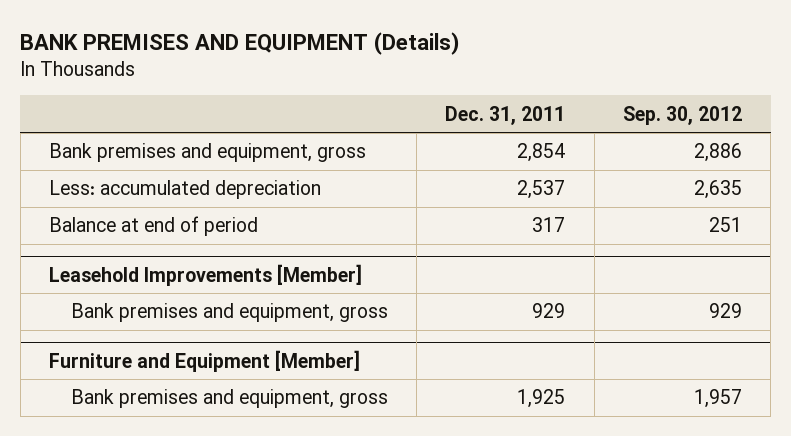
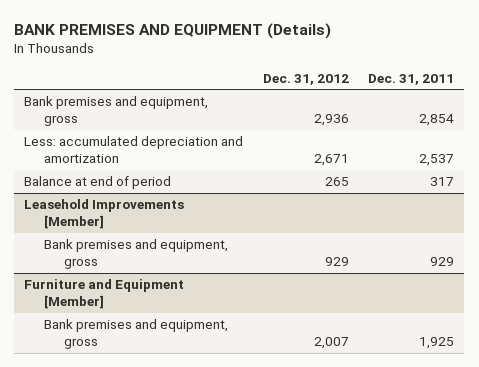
[622,105,742,125] Sep. 30, 2012 -> none
none -> [262,73,349,85] Dec. 31, 2012
[48,180,321,200] Less: accumulated depreciation -> [24,136,244,164] Less: accumulated depreciation and amortization

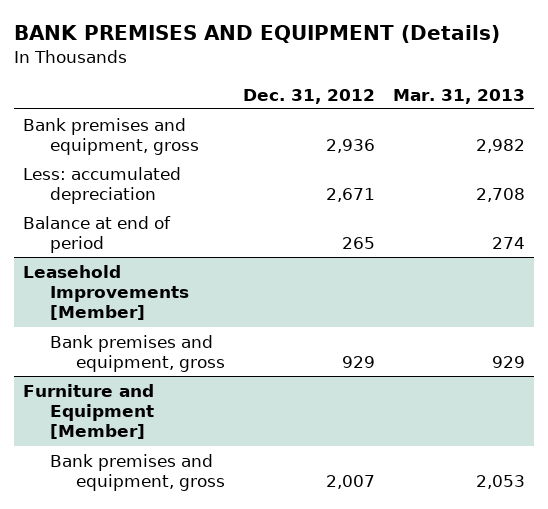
[368,73,455,85] Dec. 31, 2011 -> none
none -> [392,88,525,104] Mar. 31, 2013
[24,136,244,164] Less: accumulated depreciation and amortization -> [22,166,181,205] Less: accumulated depreciation

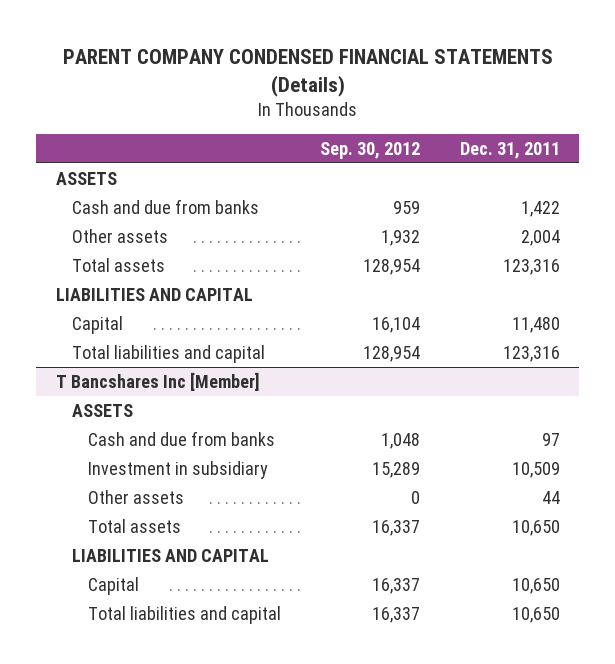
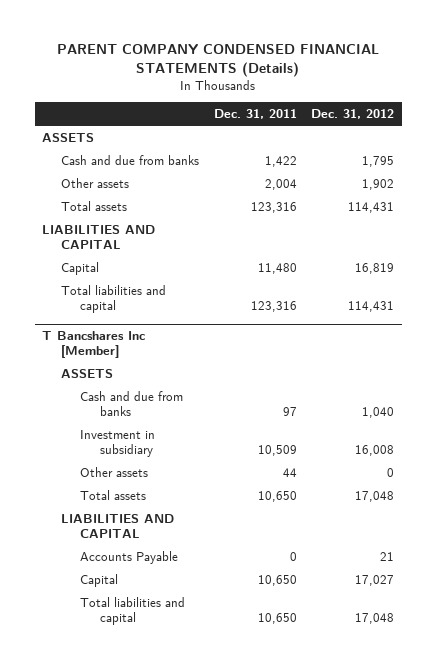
[320,141,421,159] Sep. 30, 2012 -> none
none -> [311,108,395,119] Dec. 31, 2012
none -> [80,550,179,564] Accounts Payable

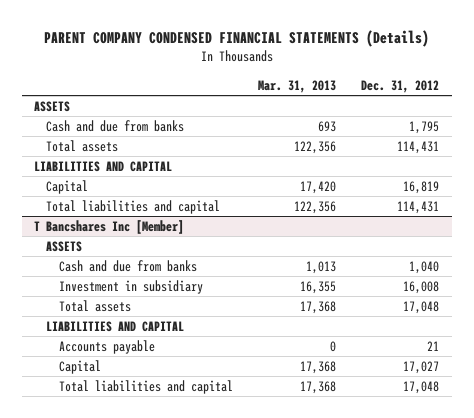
[213,108,297,119] Dec. 31, 2011 -> none
none -> [257,79,336,93] Mar. 31, 2013
[61,177,130,188] Other assets -> none
[80,466,149,477] Other assets -> none
[80,550,179,564] Accounts Payable -> [58,340,155,355] Accounts payable

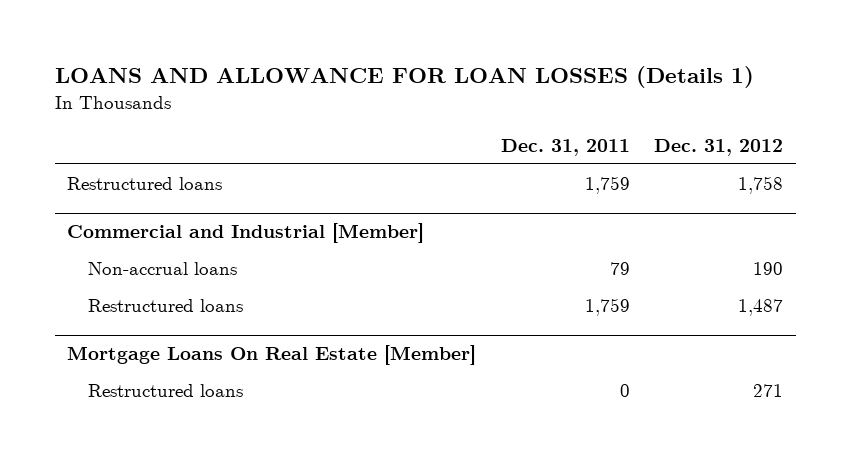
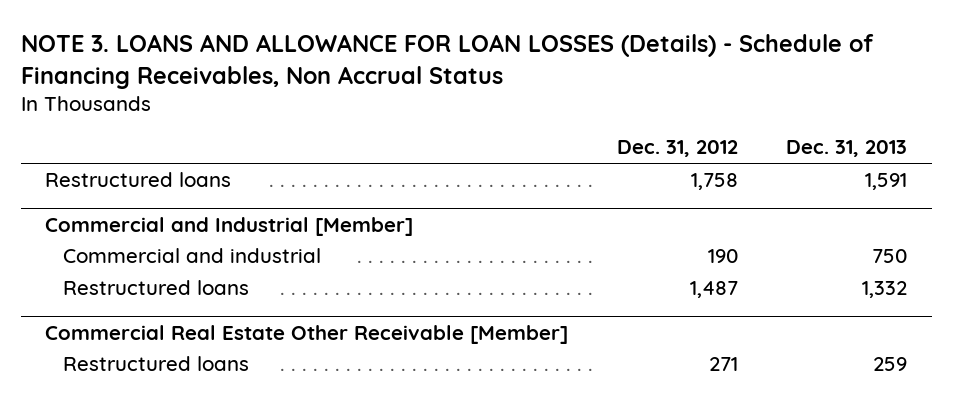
[54,66,754,89] LOANS AND ALLOWANCE FOR LOAN LOSSES (Details 1) -> [21,34,875,89] NOTE 3. LOANS AND ALLOWANCE FOR LOAN LOSSES (Details) - Schedule of Financing Receivables, Non Accrual Status
[500,138,630,156] Dec. 31, 2011 -> none
none -> [786,140,908,158] Dec. 31, 2013
[87,261,237,275] Non-accrual loans -> [62,247,321,263] Commercial and industrial
[66,345,476,366] Mortgage Loans On Real Estate [Member] -> none
none -> [45,324,569,344] Commercial Real Estate Other Receivable [Member]

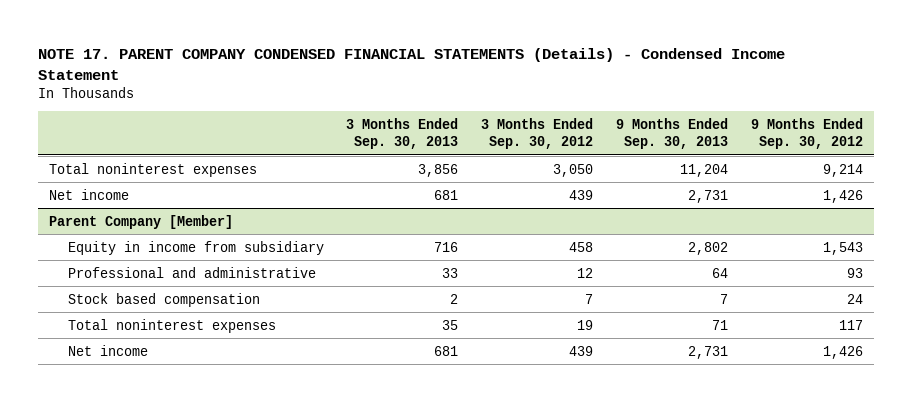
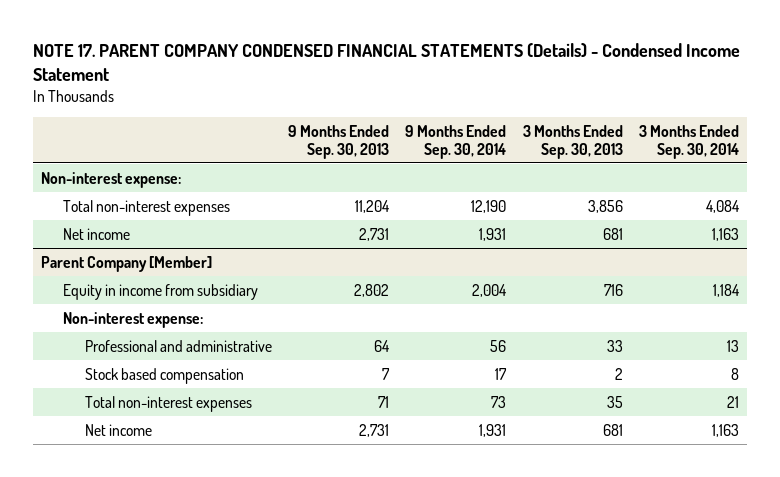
[481,118,594,150] 3 Months Ended Sep. 30, 2012 -> none
[750,118,863,150] 9 Months Ended Sep. 30, 2012 -> none
none -> [405,124,507,159] 9 Months Ended Sep. 30, 2014
none -> [639,124,740,159] 3 Months Ended Sep. 30, 2014
none -> [40,171,181,188] Non-interest expense:
[49,162,258,177] Total noninterest expenses -> [62,199,230,216] Total non-interest expenses
none -> [62,311,203,328] Non-interest expense:
[67,318,276,333] Total noninterest expenses -> [84,395,252,412] Total non-interest expenses

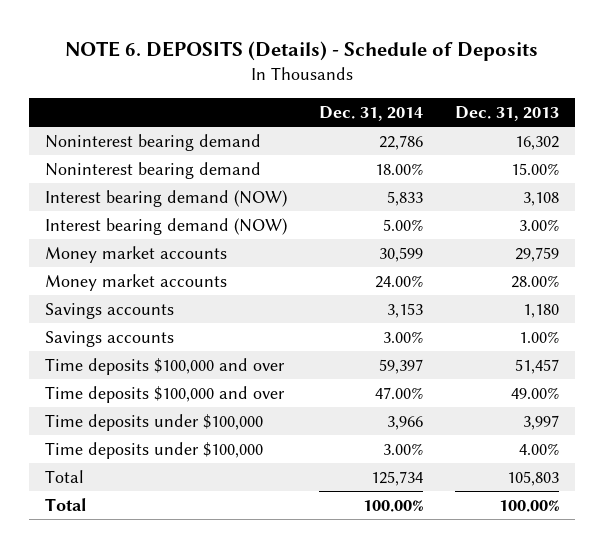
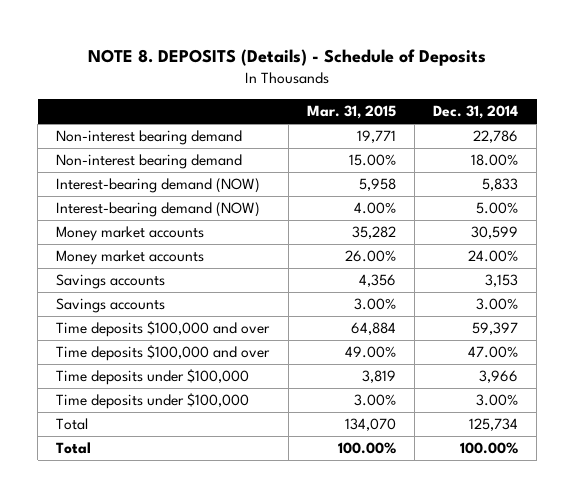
[64,41,538,62] NOTE 6. DEPOSITS (Details) - Schedule of Deposits -> [88,48,487,66] NOTE 8. DEPOSITS (Details) - Schedule of Deposits
[455,106,560,122] Dec. 31, 2013 -> none
none -> [306,105,396,120] Mar. 31, 2015
[44,133,261,151] Noninterest bearing demand -> [56,130,243,146] Non-interest bearing demand
[44,161,261,179] Noninterest bearing demand -> [56,154,243,170] Non-interest bearing demand
[44,189,287,207] Interest bearing demand (NOW) -> [56,178,261,194] Interest-bearing demand (NOW)
[44,217,287,235] Interest bearing demand (NOW) -> [56,202,261,218] Interest-bearing demand (NOW)

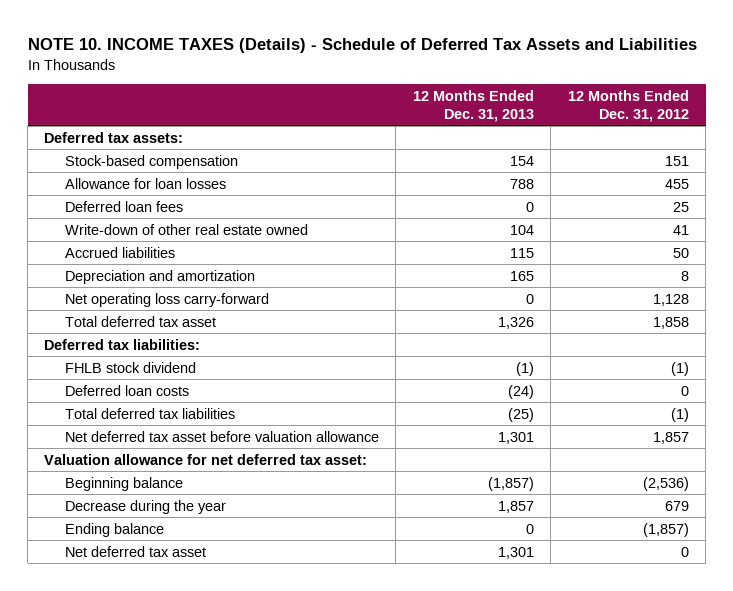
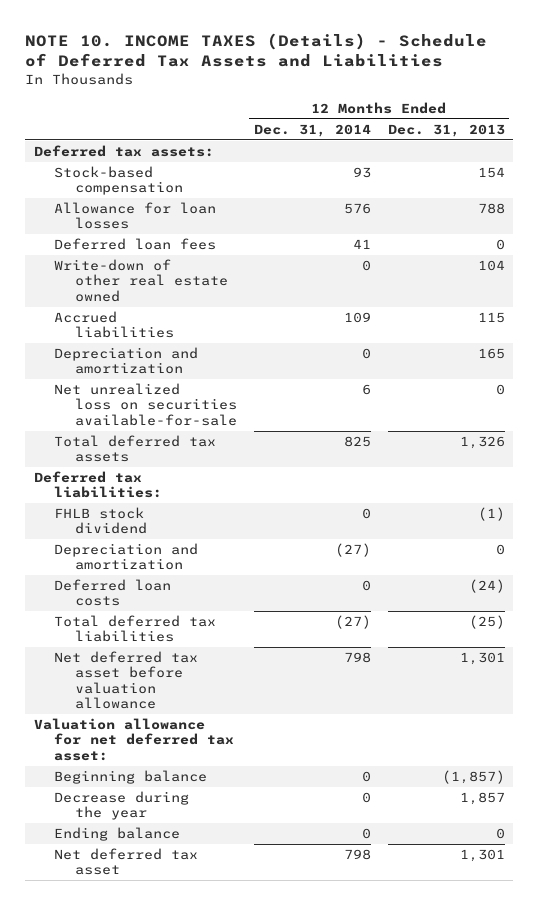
[567,89,689,122] 12 Months Ended Dec. 31, 2012 -> none
none -> [253,123,371,137] Dec. 31, 2014
[65,292,270,307] Net operating loss carry-forward -> none
none -> [54,383,237,426] Net unrealized loss on securities available-for-sale
[65,315,217,327] Total deferred tax asset -> [54,435,217,463] Total deferred tax assets
none -> [54,543,199,571] Depreciation and amortization

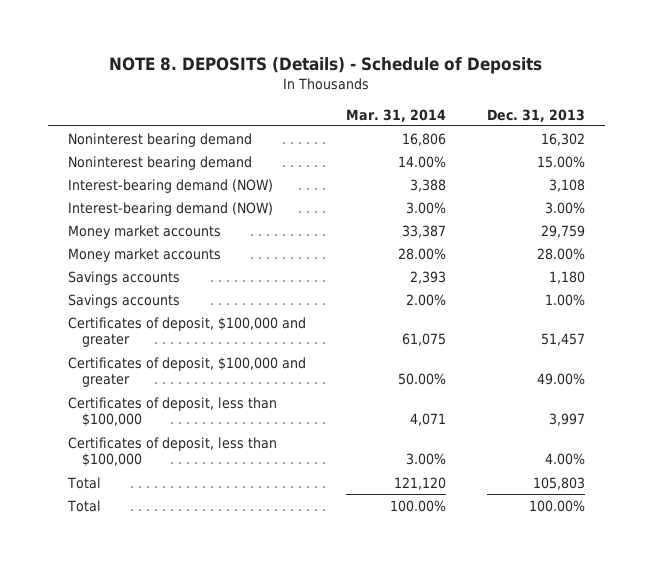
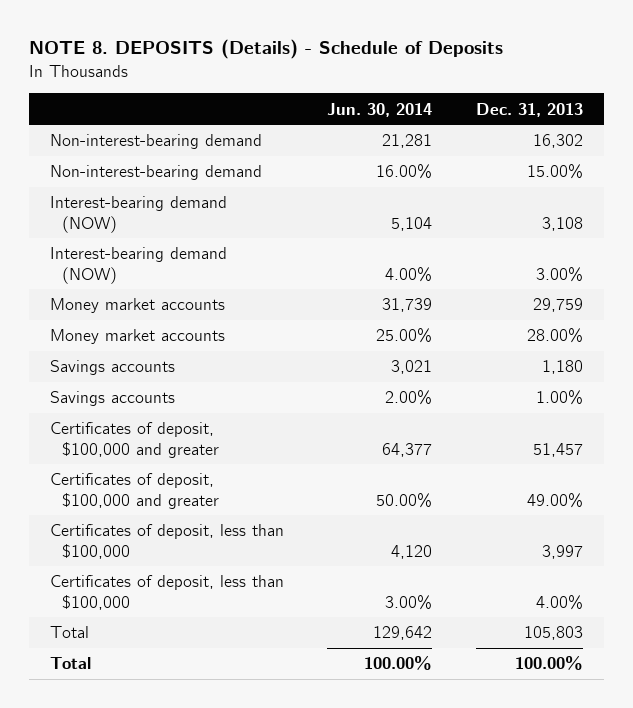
[346,108,447,122] Mar. 31, 2014 -> none
none -> [327,102,433,117] Jun. 30, 2014
[68,132,253,147] Noninterest bearing demand -> [50,134,263,150] Non-interest-bearing demand
[68,155,253,170] Noninterest bearing demand -> [50,165,263,181] Non-interest-bearing demand

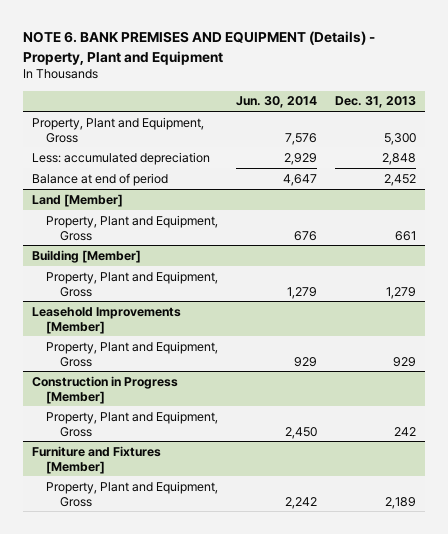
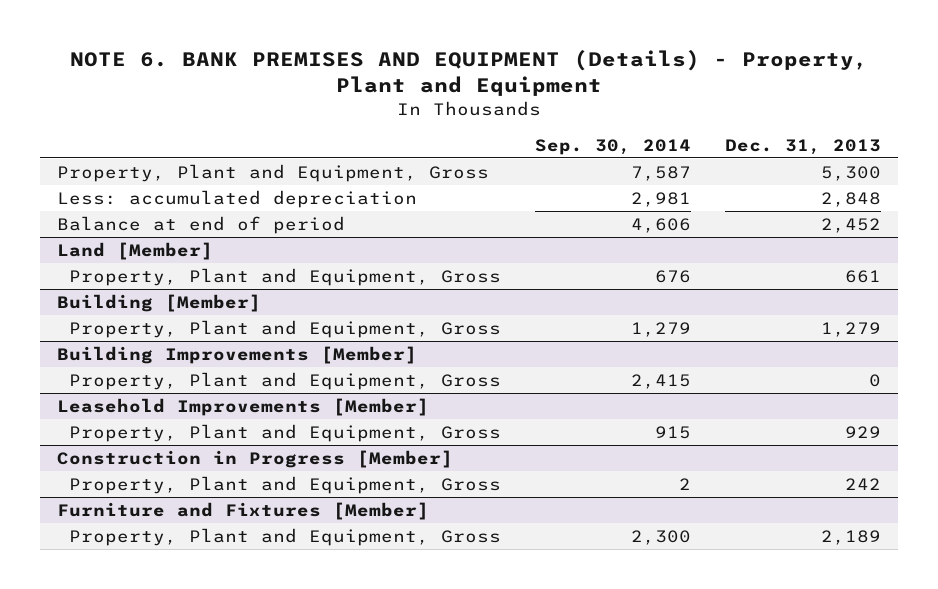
[236,96,318,109] Jun. 30, 2014 -> none
none -> [534,138,691,155] Sep. 30, 2014
none -> [57,345,418,364] Building Improvements [Member]
none -> [69,371,502,390] Property, Plant and Equipment, Gross

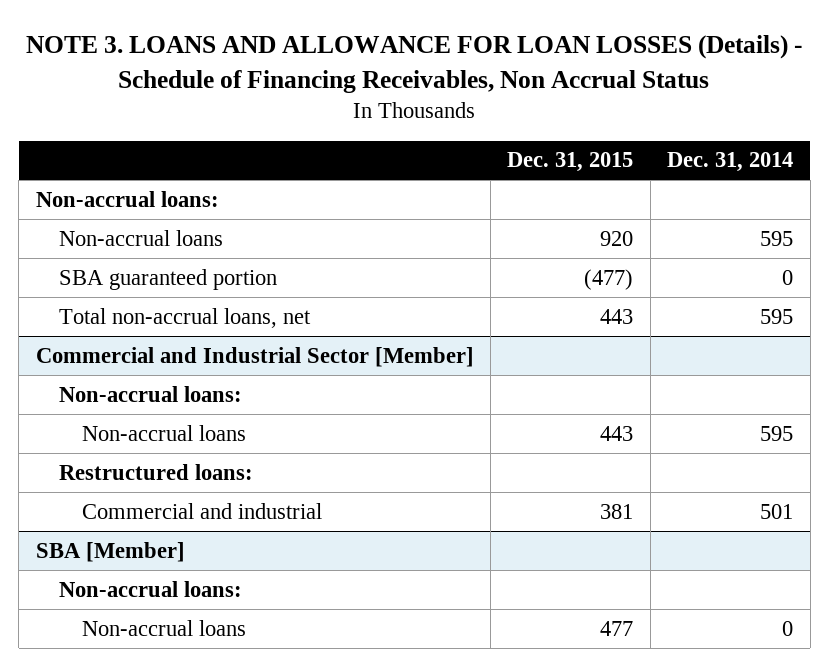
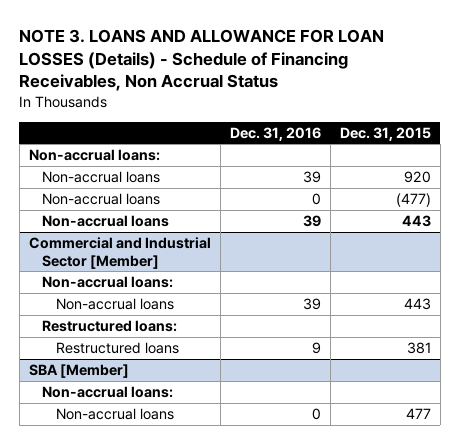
[667,152,794,173] Dec. 31, 2014 -> none
none -> [229,126,321,141] Dec. 31, 2016
[58,268,277,290] SBA guaranteed portion -> [42,192,161,205] Non-accrual loans
[58,307,311,328] Total non-accrual loans, net -> [42,214,170,227] Non-accrual loans
[82,502,323,519] Commercial and industrial -> [56,341,180,354] Restructured loans

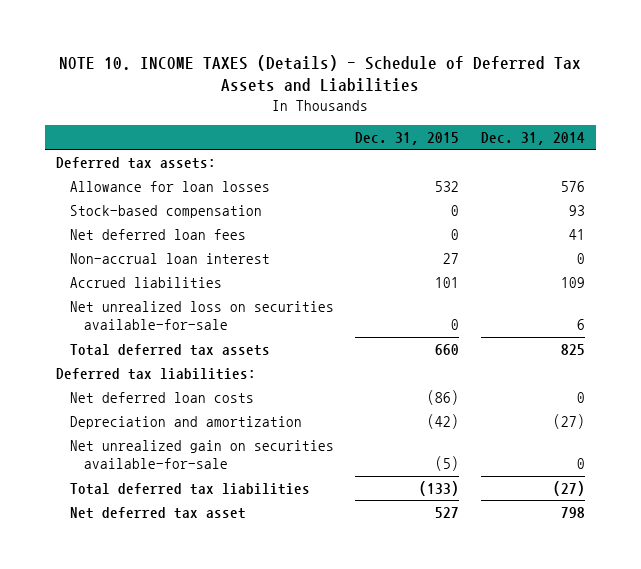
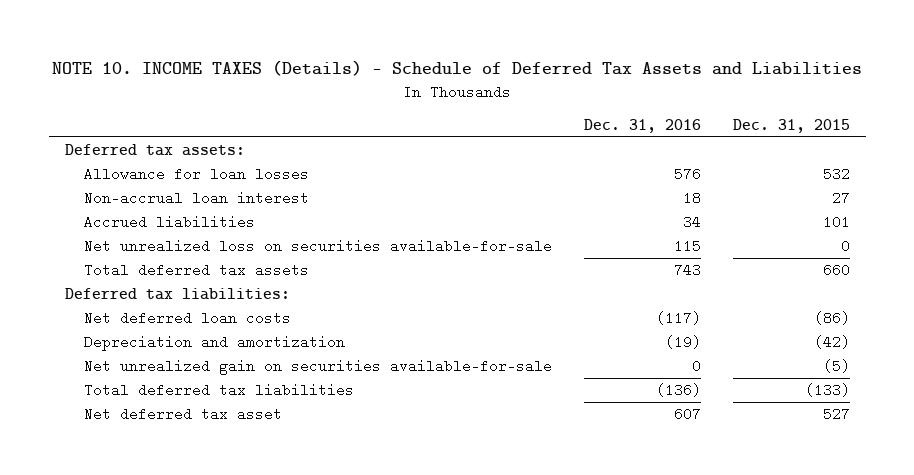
[481,131,586,145] Dec. 31, 2014 -> none
none -> [583,119,701,134] Dec. 31, 2016
[69,204,262,218] Stock-based compensation -> none
[69,228,246,240] Net deferred loan fees -> none

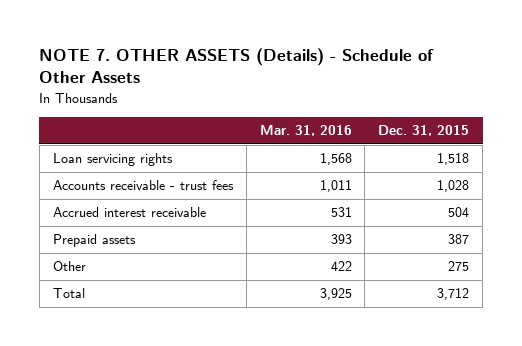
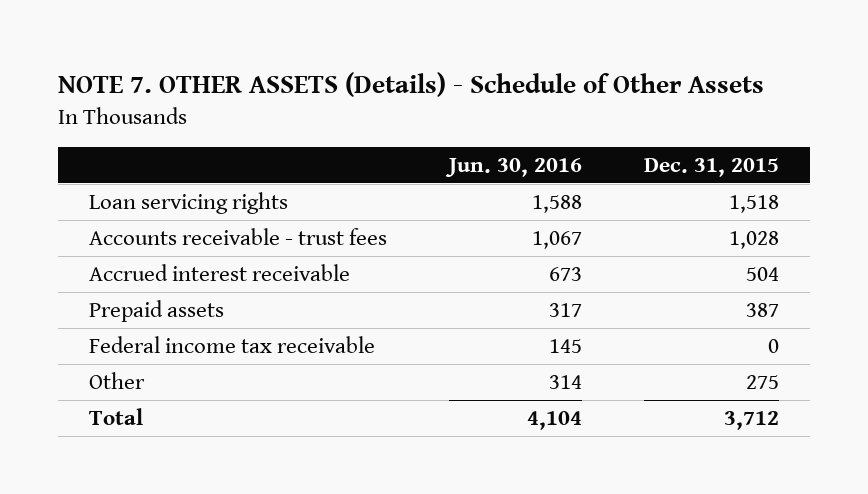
[259,125,352,137] Mar. 31, 2016 -> none
none -> [444,157,582,177] Jun. 30, 2016
none -> [88,336,375,354] Federal income tax receivable

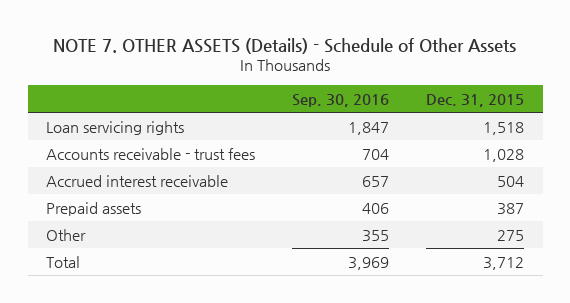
[444,157,582,177] Jun. 30, 2016 -> none
none -> [292,93,390,107] Sep. 30, 2016
[88,336,375,354] Federal income tax receivable -> none

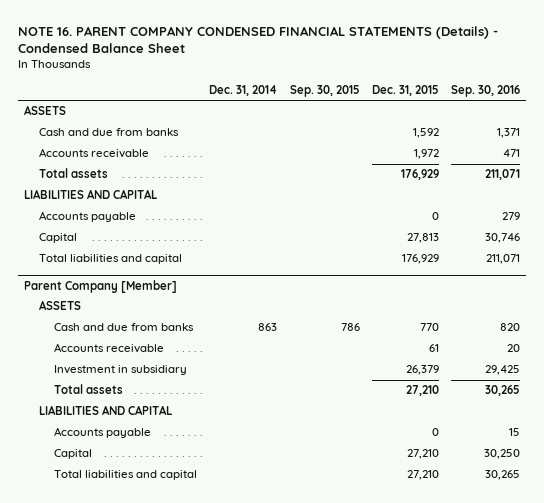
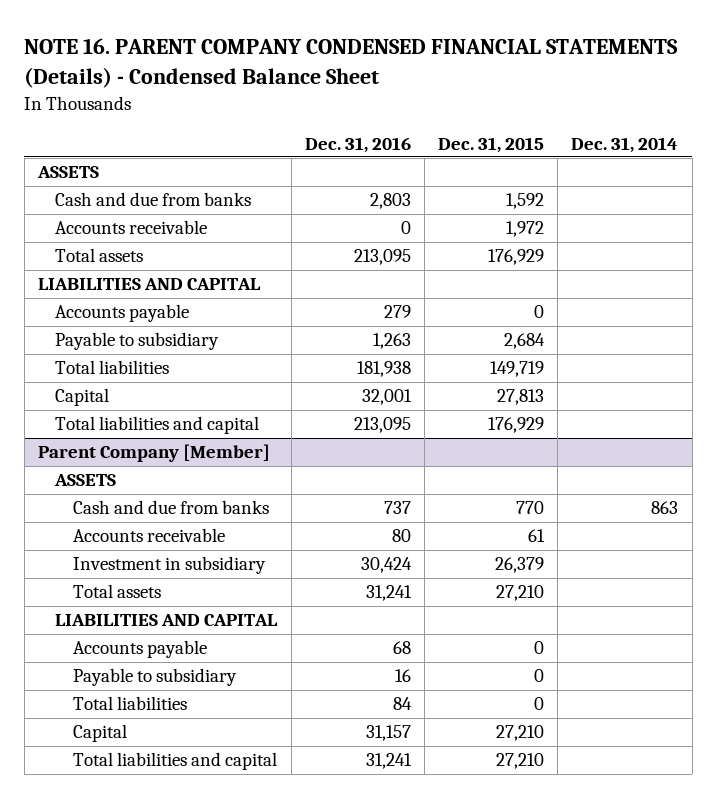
[289,85,360,98] Sep. 30, 2015 -> none
[451,85,521,98] Sep. 30, 2016 -> none
none -> [304,136,411,153] Dec. 31, 2016
none -> [55,332,220,351] Payable to subsidiary
none -> [55,360,170,375] Total liabilities
none -> [72,668,237,687] Payable to subsidiary
none -> [72,696,187,711] Total liabilities

